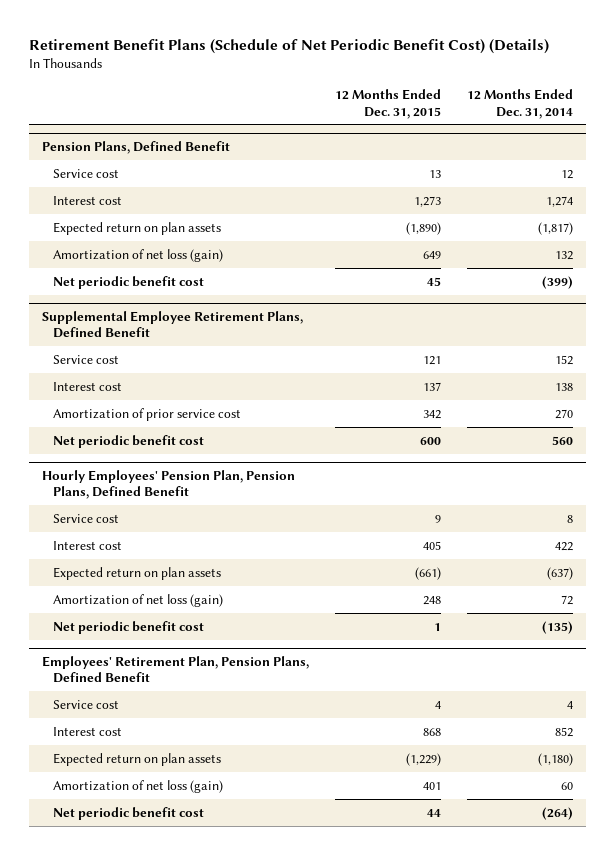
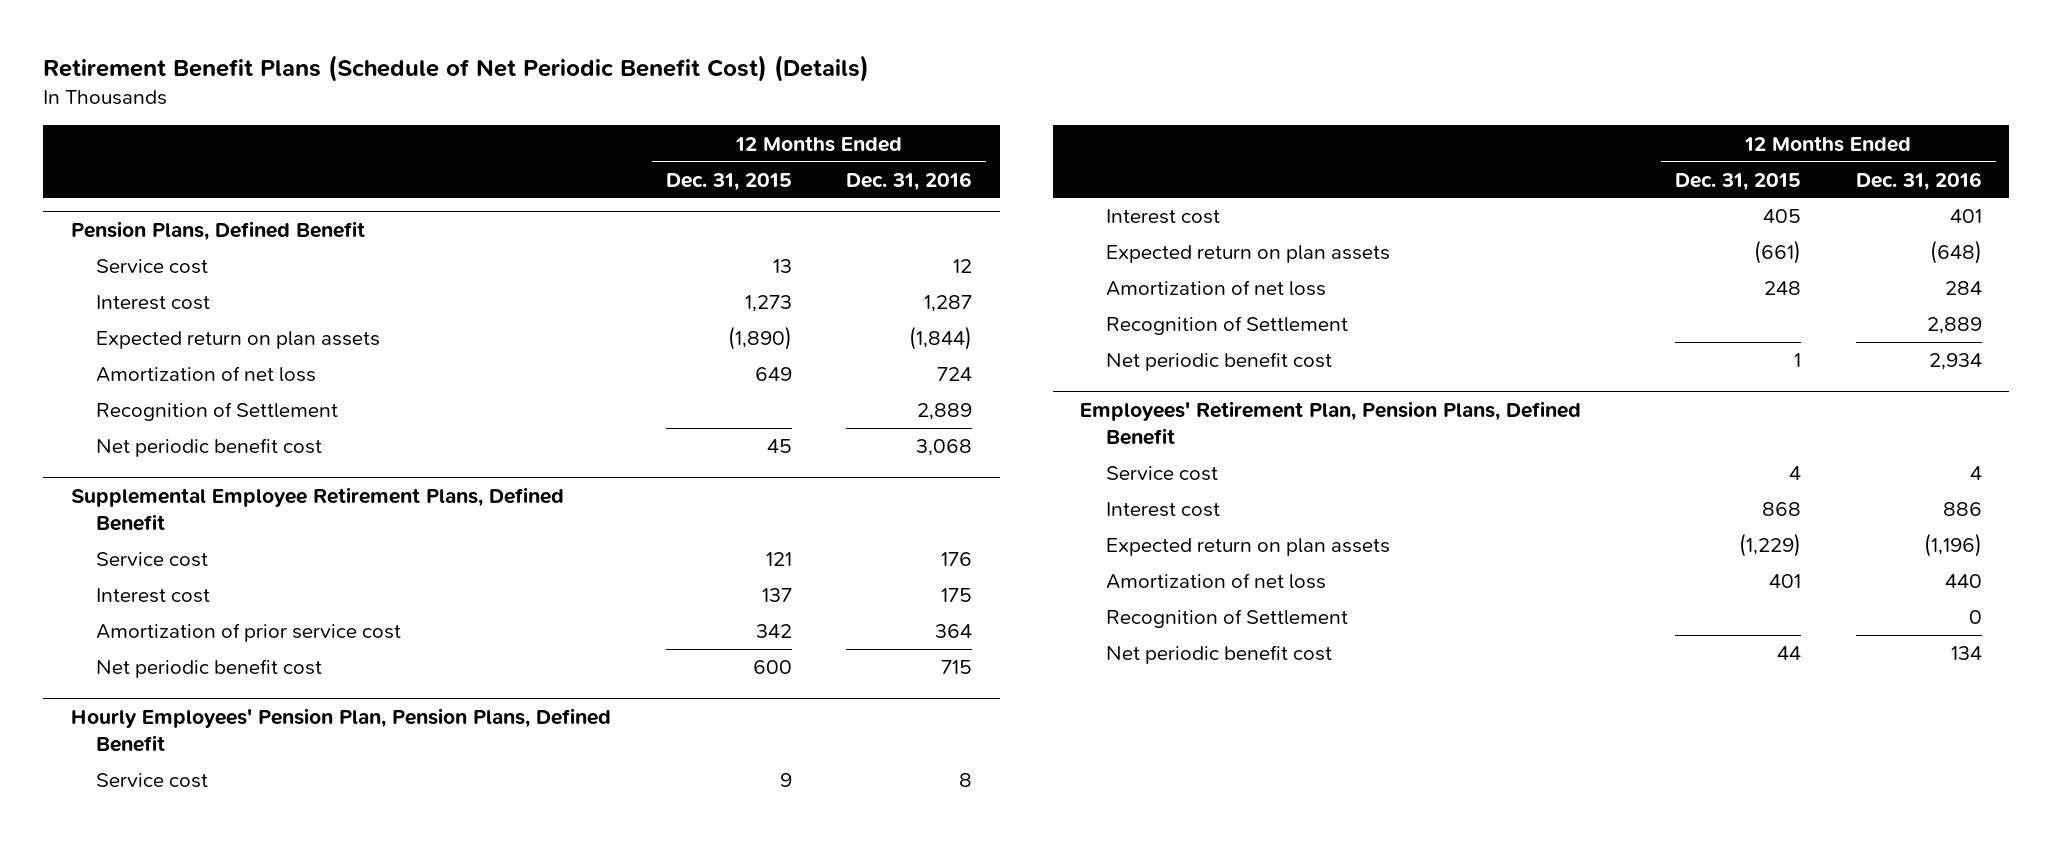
[466,89,573,119] 12 Months Ended Dec. 31, 2014 -> none
none -> [846,171,973,191] Dec. 31, 2016
[53,248,224,262] Amortization of net loss (gain) -> [96,366,317,383] Amortization of net loss
none -> [96,402,339,422] Recognition of Settlement
[53,593,224,607] Amortization of net loss (gain) -> [1105,280,1326,297] Amortization of net loss
none -> [1105,316,1348,336] Recognition of Settlement
[53,779,224,793] Amortization of net loss (gain) -> [1105,573,1326,590] Amortization of net loss
none -> [1105,609,1348,629] Recognition of Settlement

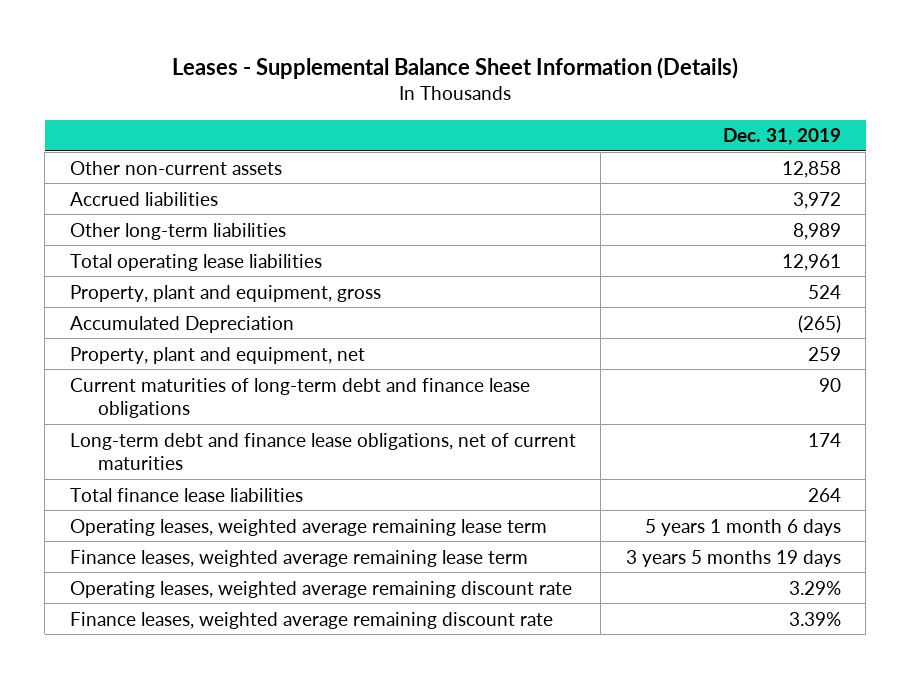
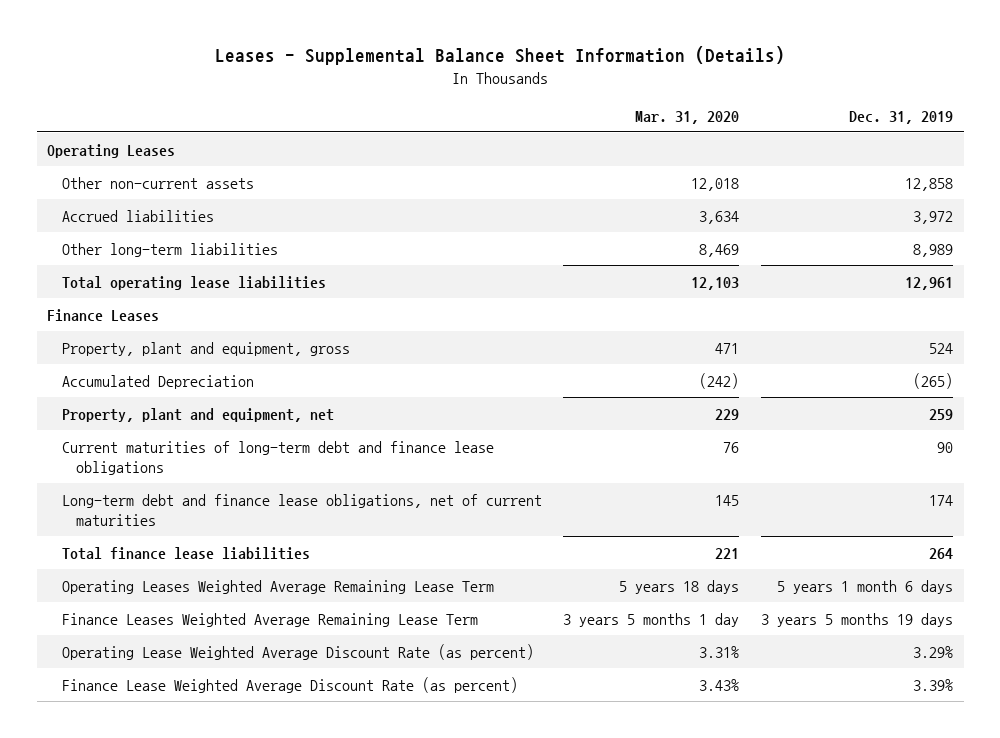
none -> [635,110,740,124] Mar. 31, 2020
none -> [47,143,176,158] Operating Leases
none -> [47,308,160,322] Finance Leases
[69,518,547,536] Operating leases, weighted average remaining lease term -> [61,579,494,594] Operating Leases Weighted Average Remaining Lease Term
[69,549,528,567] Finance leases, weighted average remaining lease term -> [61,612,478,627] Finance Leases Weighted Average Remaining Lease Term
[69,580,572,598] Operating leases, weighted average remaining discount rate -> [61,643,534,660] Operating Lease Weighted Average Discount Rate (as percent)
[69,611,553,629] Finance leases, weighted average remaining discount rate -> [61,676,518,693] Finance Lease Weighted Average Discount Rate (as percent)

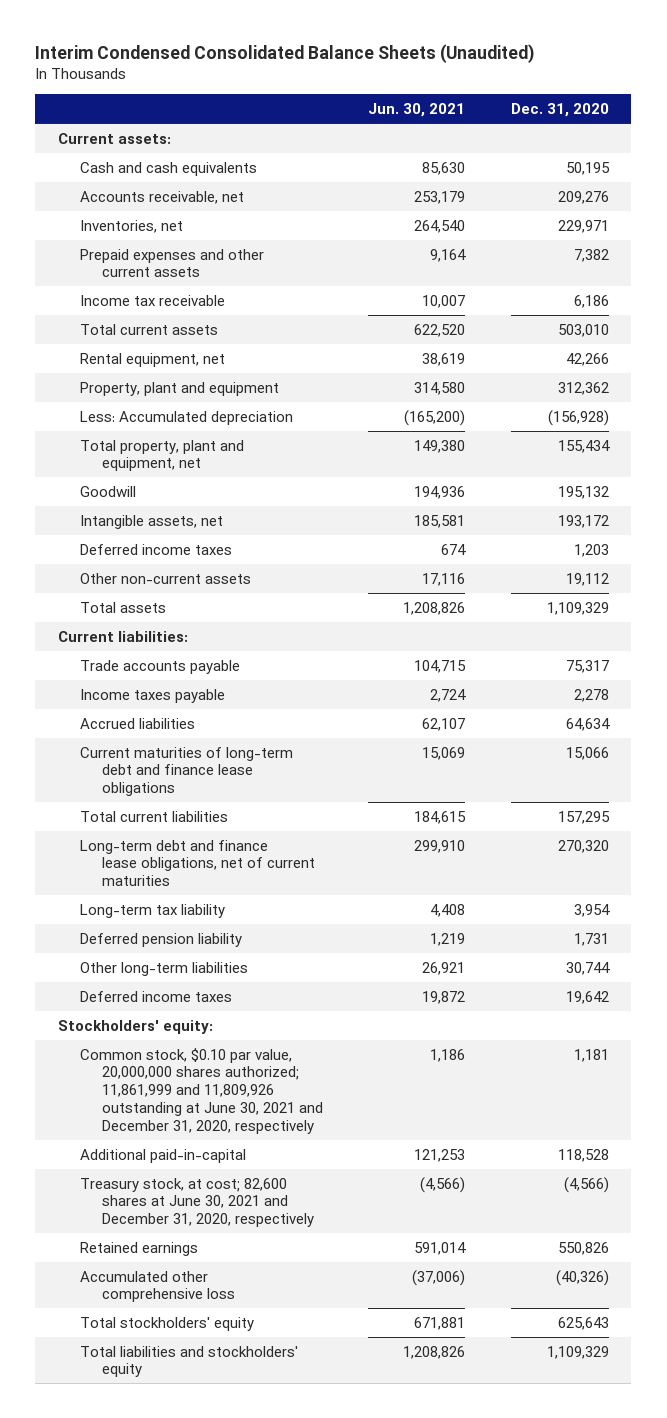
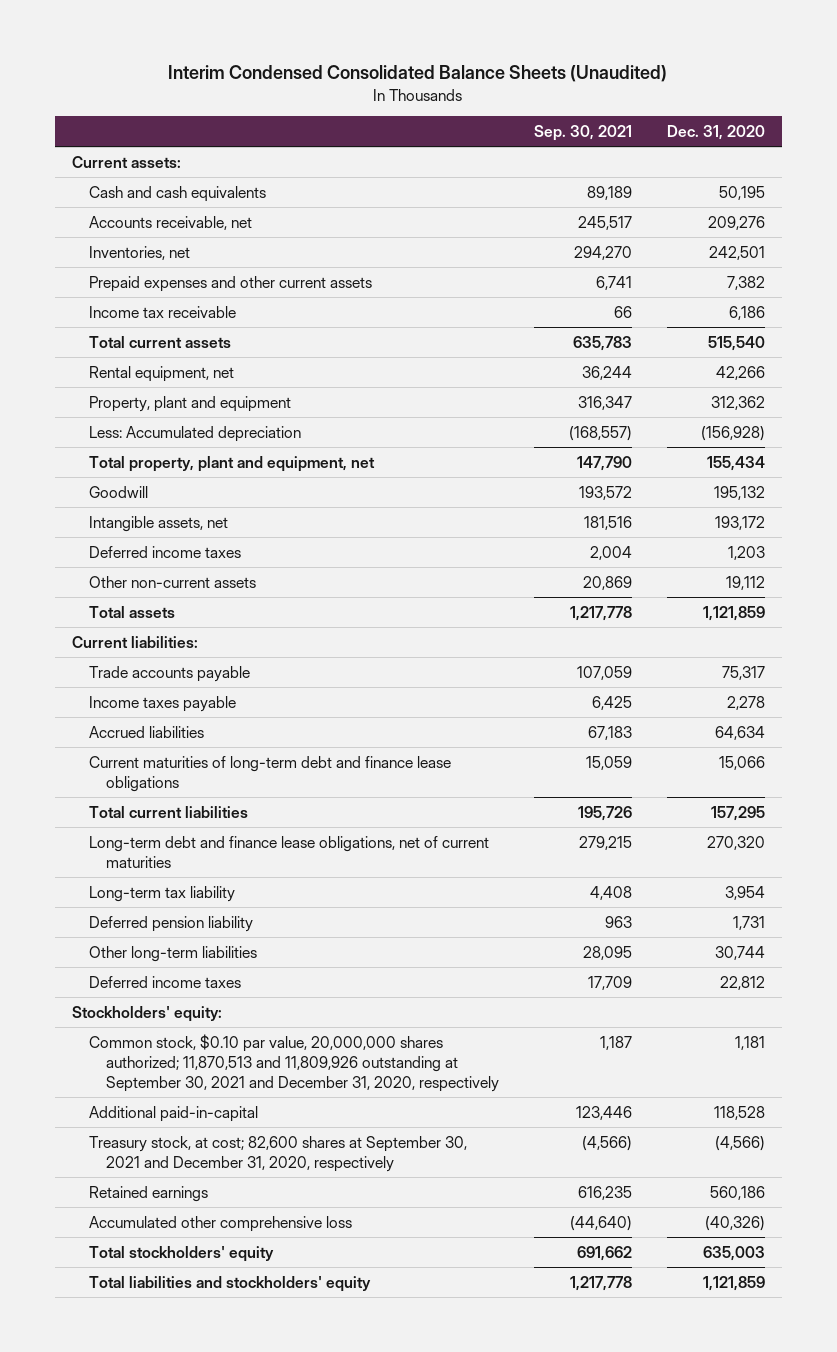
[368,103,466,118] Jun. 30, 2021 -> none
none -> [533,124,632,141] Sep. 30, 2021
[557,219,609,233] 229,971 -> [708,245,765,260] 242,501
[557,323,609,337] 503,010 -> [707,335,765,351] 515,540
[546,601,609,615] 1,109,329 -> [702,605,765,621] 1,121,859
[565,990,609,1004] 19,642 -> [719,975,765,990] 22,812
[79,1047,323,1134] Common stock, $0.10 par value, 20,000,000 shares authorized; 11,861,999 and 11,809,926 outstanding at June 30, 2021 and December 31, 2020, respectively -> [89,1033,499,1092] Common stock, $0.10 par value, 20,000,000 shares authorized; 11,870,513 and 11,809,926 outstanding at September 30, 2021 and December 31, 2020, respectively
[79,1177,314,1228] Treasury stock, at cost; 82,600 shares at June 30, 2021 and December 31, 2020, respectively -> [89,1135,468,1172] Treasury stock, at cost; 82,600 shares at September 30, 2021 and December 31, 2020, respectively
[557,1241,609,1255] 550,826 -> [709,1185,765,1200] 560,186
[557,1316,609,1330] 625,643 -> [702,1245,765,1261] 635,003
[546,1345,609,1359] 1,109,329 -> [702,1275,765,1291] 1,121,859

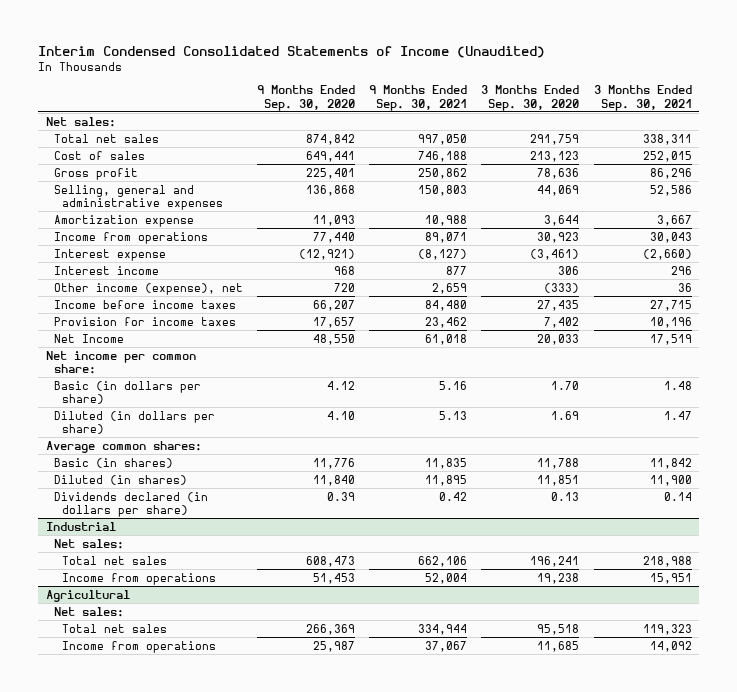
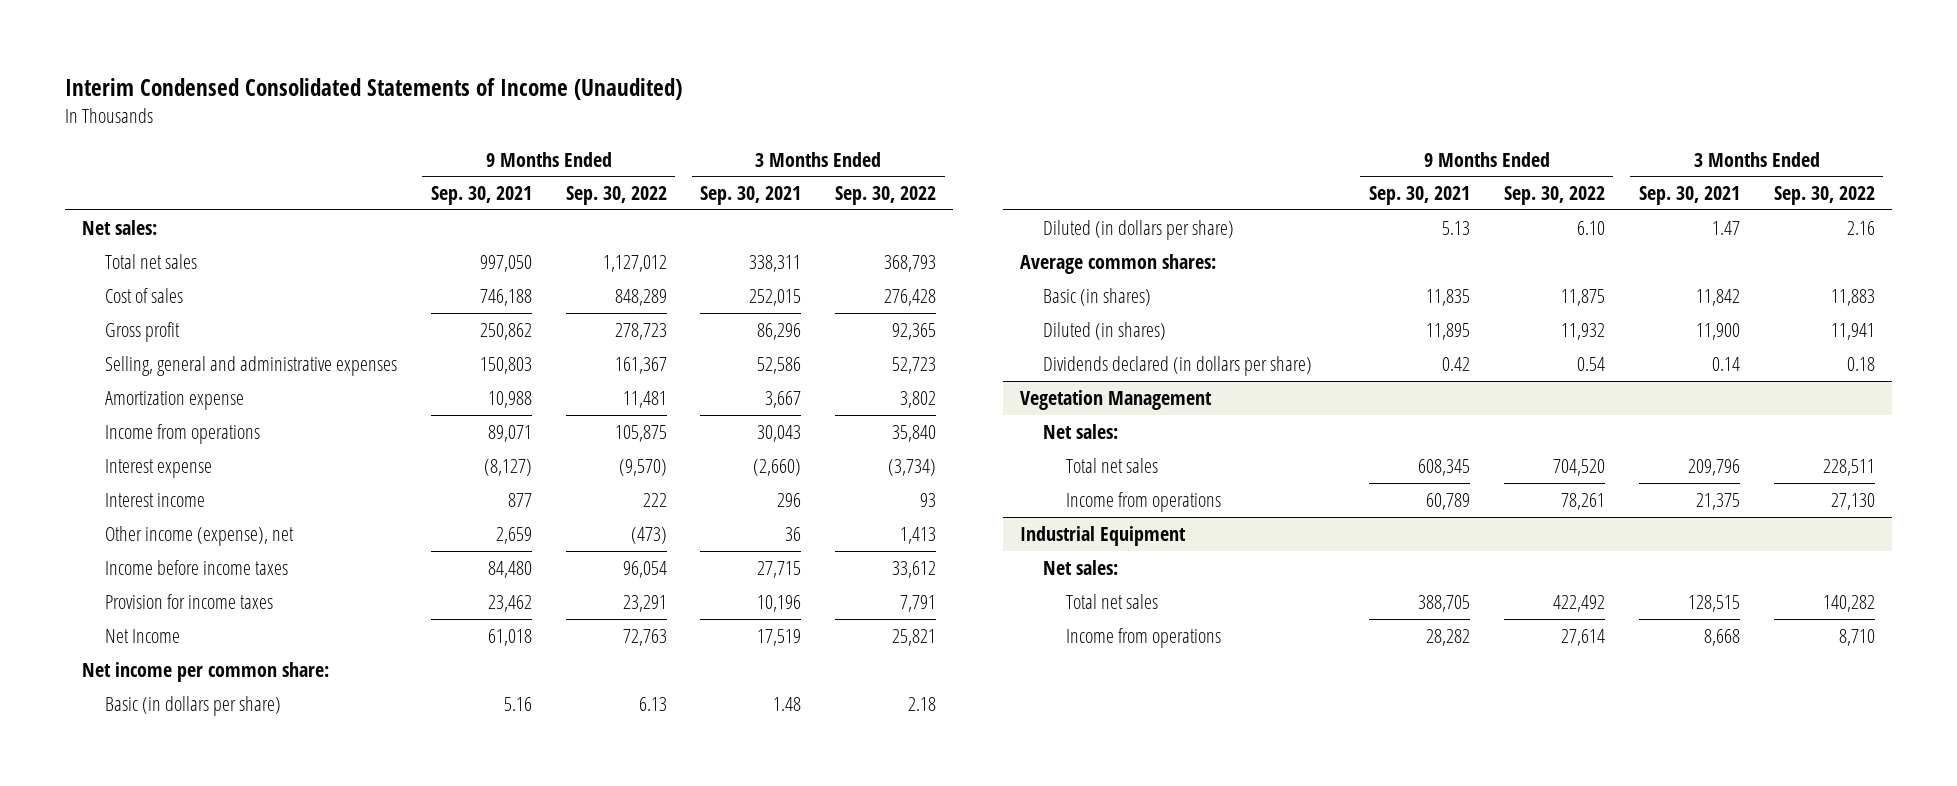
[257,85,356,111] 9 Months Ended Sep. 30, 2020 -> none
[481,85,580,111] 3 Months Ended Sep. 30, 2020 -> none
none -> [565,186,667,206] Sep. 30, 2022
none -> [835,186,937,206] Sep. 30, 2022
[45,521,116,531] Industrial -> none
none -> [1020,389,1213,410] Vegetation Management
[45,589,130,602] Agricultural -> none
[418,555,468,567] 662,106 -> [1417,458,1470,476] 608,345
[642,555,692,567] 218,988 -> [1687,458,1740,476] 209,796
[425,572,468,584] 52,004 -> [1425,492,1470,510] 60,789
[649,572,692,584] 15,951 -> [1695,492,1740,510] 21,375
none -> [1020,525,1187,546] Industrial Equipment
[418,623,468,635] 334,944 -> [1417,594,1470,612] 388,705
[642,623,692,635] 119,323 -> [1687,594,1740,612] 128,515
[425,640,468,652] 37,067 -> [1425,628,1470,646] 28,282
[649,640,692,652] 14,092 -> [1703,628,1740,646] 8,668

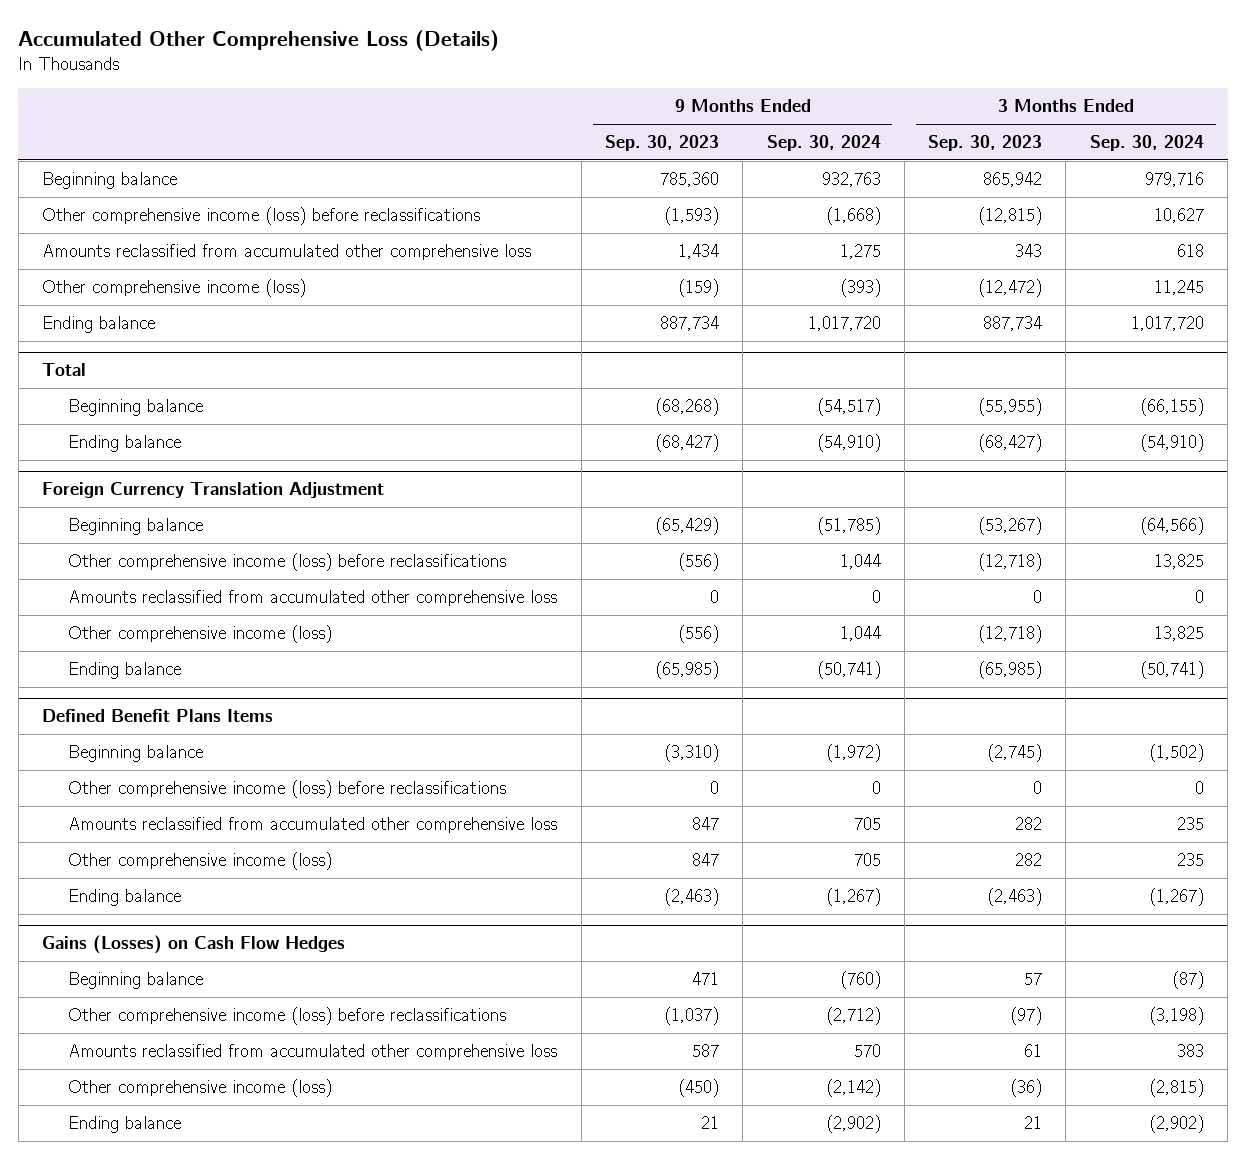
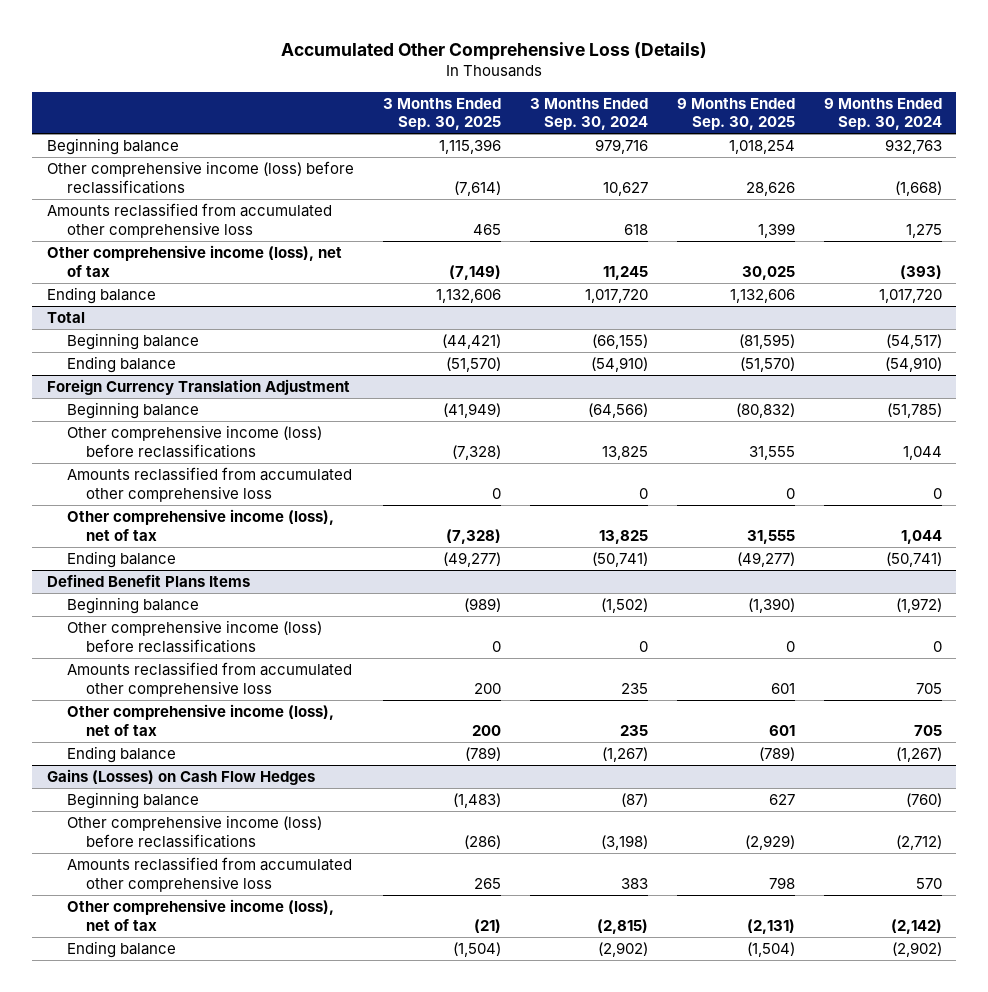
[604,135,719,152] Sep. 30, 2023 -> none
[928,135,1043,152] Sep. 30, 2023 -> none
none -> [382,97,501,131] 3 Months Ended Sep. 30, 2025
none -> [676,97,795,131] 9 Months Ended Sep. 30, 2025
[42,279,307,298] Other comprehensive income (loss) -> [46,244,342,277] Other comprehensive income (loss), net of tax
[68,625,333,644] Other comprehensive income (loss) -> [66,508,334,541] Other comprehensive income (loss), net of tax
[68,852,333,871] Other comprehensive income (loss) -> [66,703,334,736] Other comprehensive income (loss), net of tax
[68,1079,333,1098] Other comprehensive income (loss) -> [66,898,334,931] Other comprehensive income (loss), net of tax

